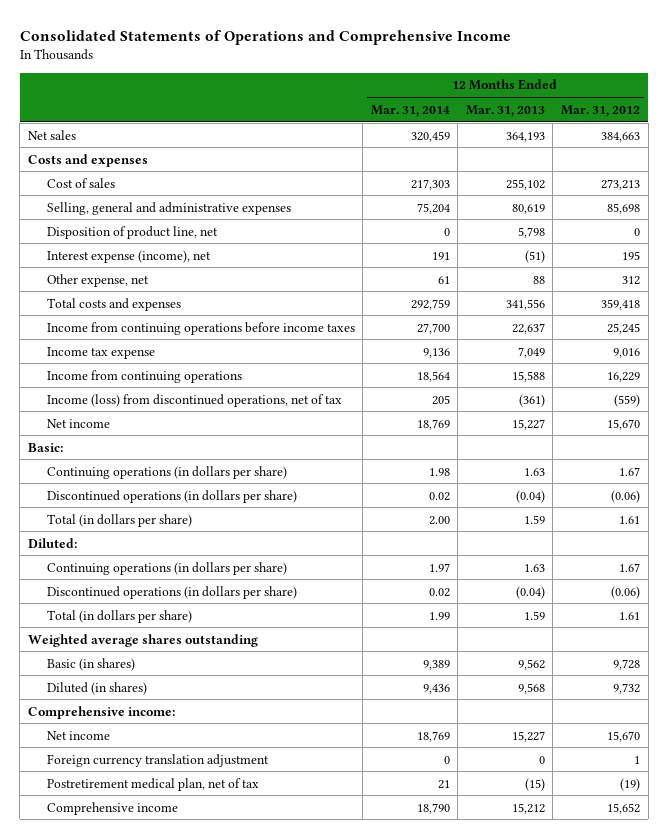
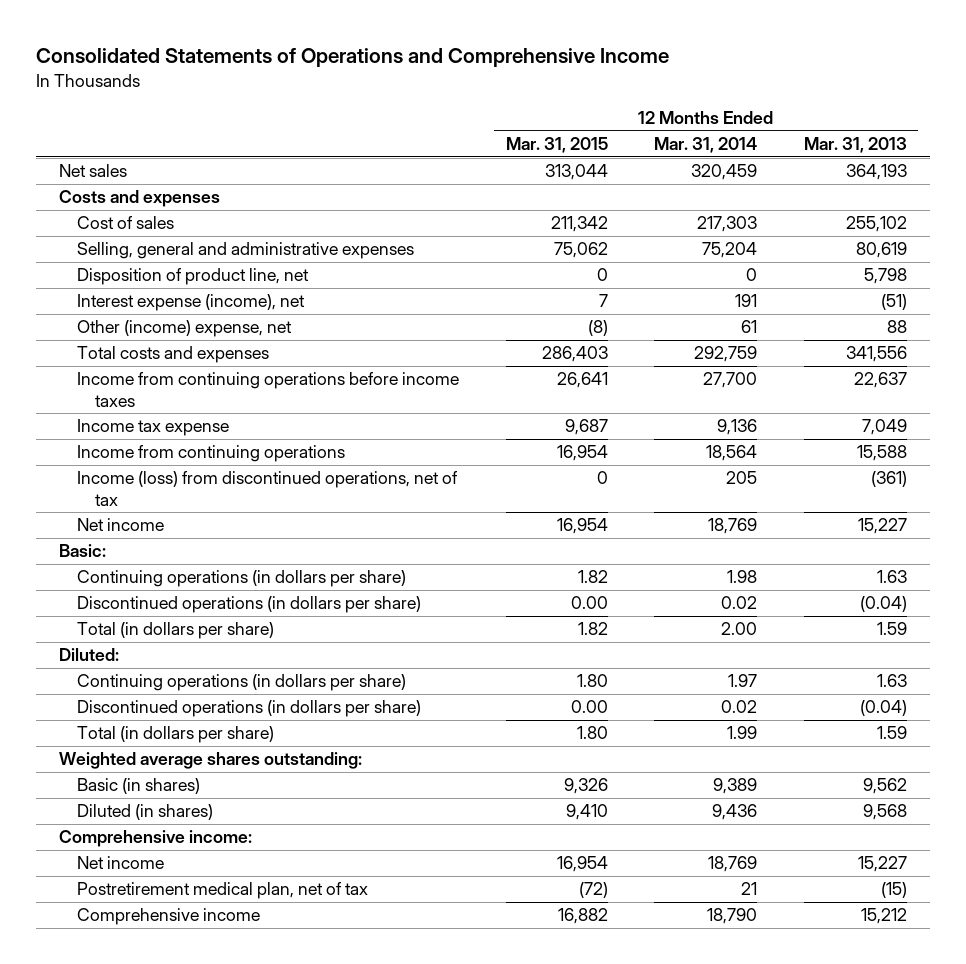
[560,104,640,117] Mar. 31, 2012 -> none
none -> [505,137,608,154] Mar. 31, 2015
[46,273,149,287] Other expense, net -> [77,320,293,338] Other (income) expense, net
[28,633,259,647] Weighted average shares outstanding -> [59,752,363,770] Weighted average shares outstanding:
[46,753,269,767] Foreign currency translation adjustment -> none

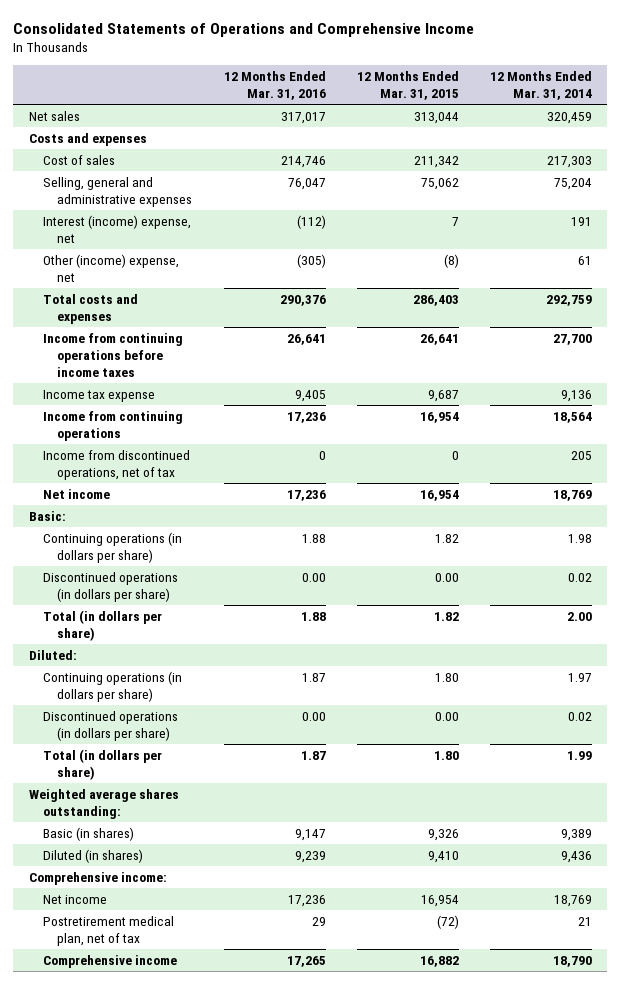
[803,137,907,154] Mar. 31, 2013 -> none
none -> [223,70,326,100] 12 Months Ended Mar. 31, 2016
[77,268,310,286] Disposition of product line, net -> none
[77,294,306,312] Interest expense (income), net -> [43,214,192,243] Interest (income) expense, net
[77,471,459,506] Income (loss) from discontinued operations, net of tax -> [43,449,191,480] Income from discontinued operations, net of tax

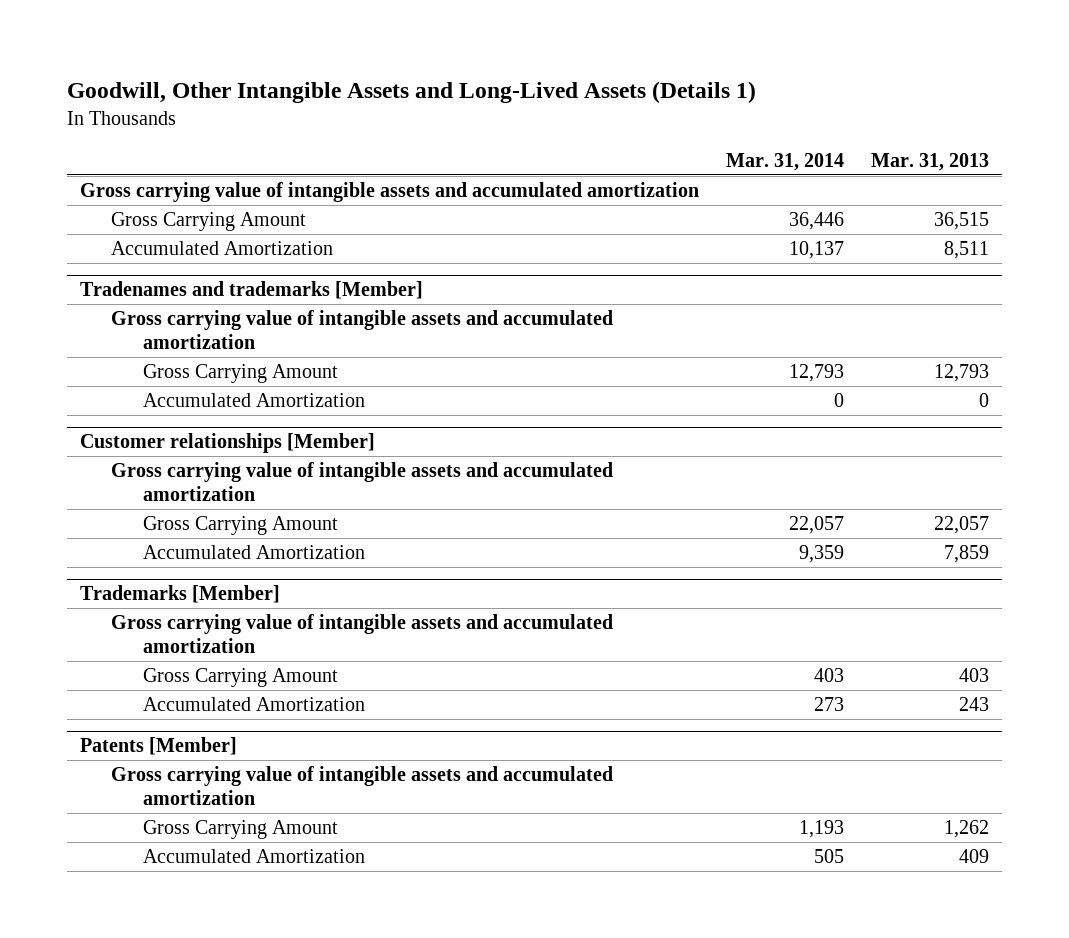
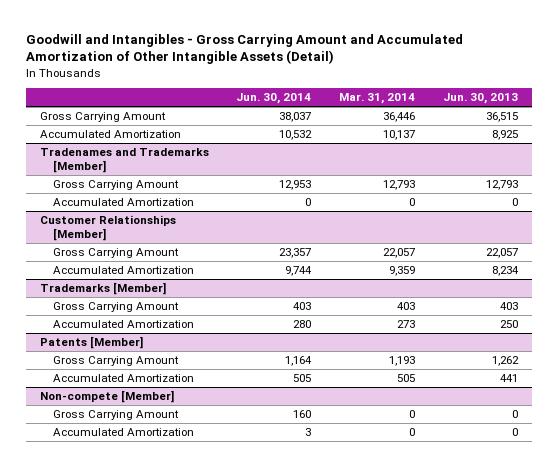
[66,80,756,103] Goodwill, Other Intangible Assets and Long-Lived Assets (Details 1) -> [25,33,463,65] Goodwill and Intangibles - Gross Carrying Amount and Accumulated Amortization of Other Intangible Assets (Detail)
[870,152,989,171] Mar. 31, 2013 -> none
none -> [236,93,312,105] Jun. 30, 2014
none -> [442,93,518,105] Jun. 30, 2013
[80,182,700,203] Gross carrying value of intangible assets and accumulated amortization -> none
[111,310,614,350] Gross carrying value of intangible assets and accumulated amortization -> none
[80,281,424,300] Tradenames and trademarks [Member] -> [39,147,209,174] Tradenames and Trademarks [Member]
[111,462,614,502] Gross carrying value of intangible assets and accumulated amortization -> none
[80,433,376,454] Customer relationships [Member] -> [39,214,176,242] Customer Relationships [Member]
[111,614,614,654] Gross carrying value of intangible assets and accumulated amortization -> none
[111,766,614,806] Gross carrying value of intangible assets and accumulated amortization -> none
none -> [39,389,174,403] Non-compete [Member]
none -> [53,409,180,420] Gross Carrying Amount
none -> [53,427,195,436] Accumulated Amortization

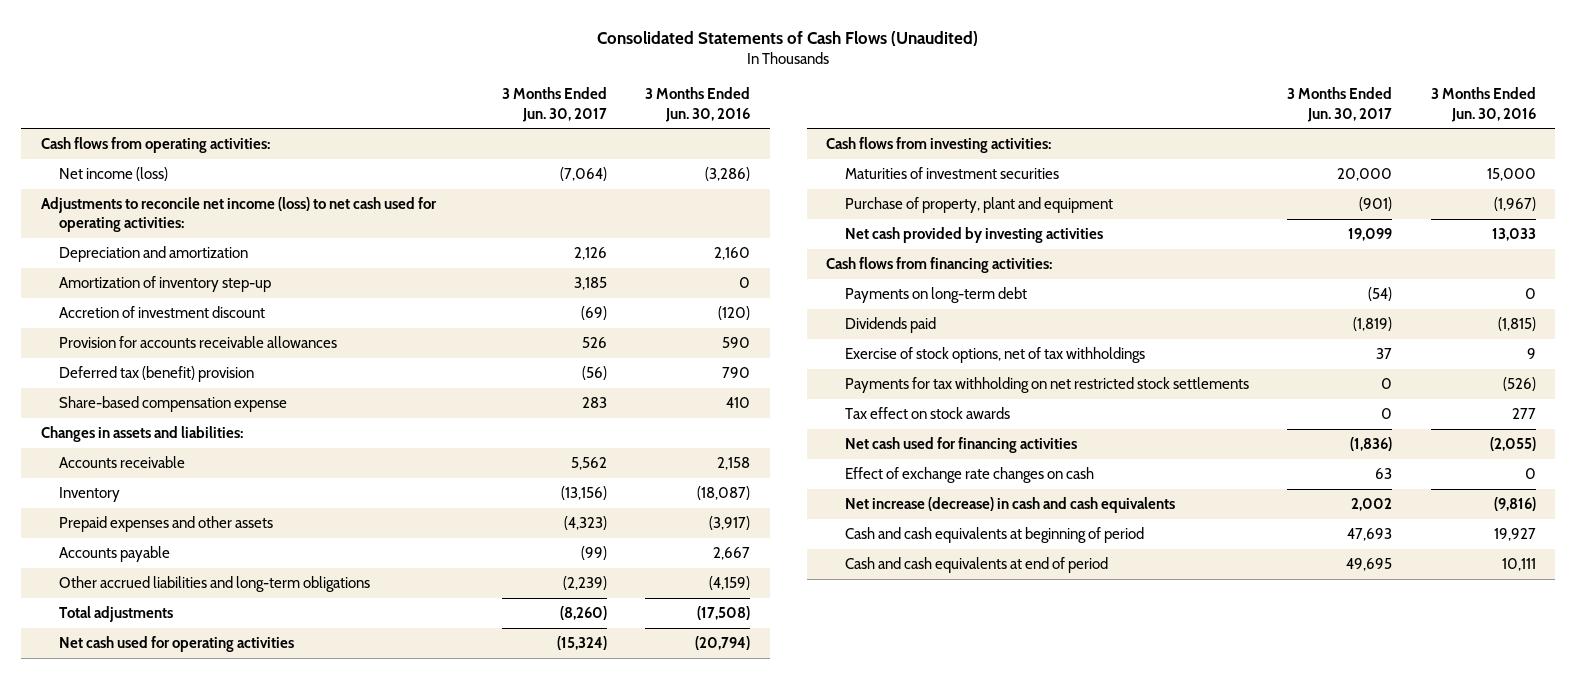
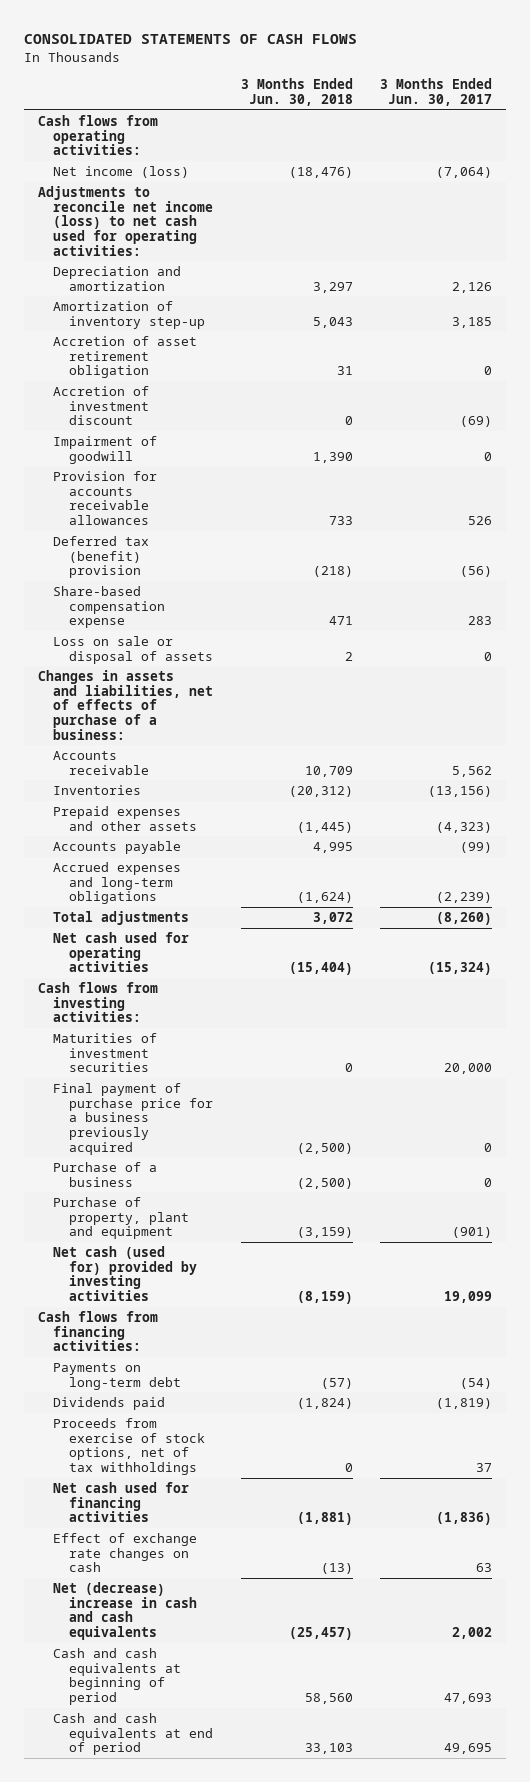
[597,31,979,47] Consolidated Statements of Cash Flows (Unaudited) -> [24,34,358,45] CONSOLIDATED STATEMENTS OF CASH FLOWS
[645,87,751,122] 3 Months Ended Jun. 30, 2016 -> none
none -> [240,78,353,107] 3 Months Ended Jun. 30, 2018
none -> [53,335,198,379] Accretion of asset retirement obligation
none -> [53,435,158,464] Impairment of goodwill
none -> [53,635,213,664] Loss on sale or disposal of assets
[40,426,243,443] Changes in assets and liabilities: -> [38,669,214,740] Changes in assets and liabilities, net of effects of purchase of a business:
[59,487,121,503] Inventory -> [53,784,142,795] Inventories
[59,576,371,593] Other accrued liabilities and long-term obligations -> [53,861,182,905] Accrued expenses and long-term obligations
none -> [53,1082,213,1155] Final payment of purchase price for a business previously acquired
none -> [53,1161,158,1187] Purchase of a business
[844,227,1103,244] Net cash provided by investing activities -> [53,1245,197,1302] Net cash (used for) provided by investing activities
[844,377,1249,394] Payments for tax withholding on net restricted stock settlements -> none
[844,407,1010,420] Tax effect on stock awards -> none
[844,347,1145,364] Exercise of stock options, net of tax withholdings -> [53,1417,205,1476] Proceeds from exercise of stock options, net of tax withholdings
[844,497,1175,514] Net increase (decrease) in cash and cash equivalents -> [53,1581,197,1641] Net (decrease) increase in cash and cash equivalents

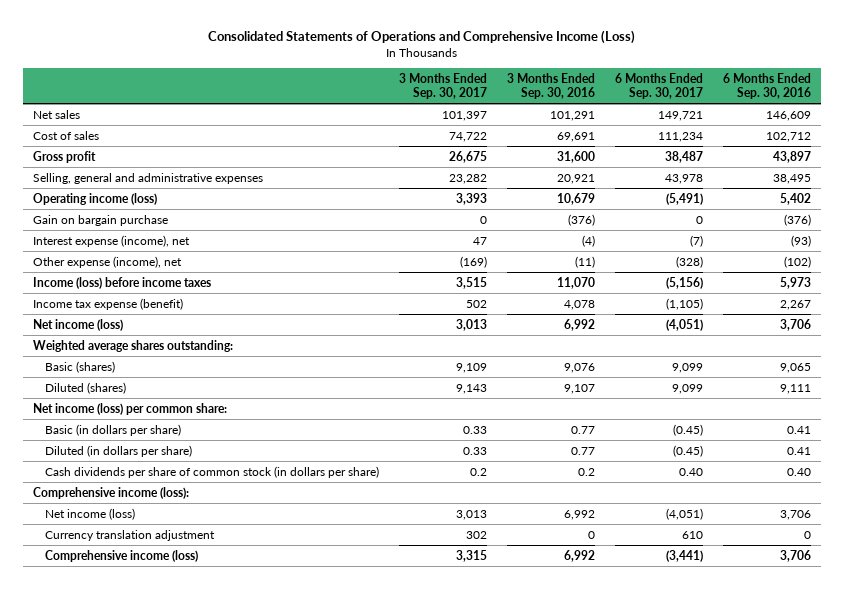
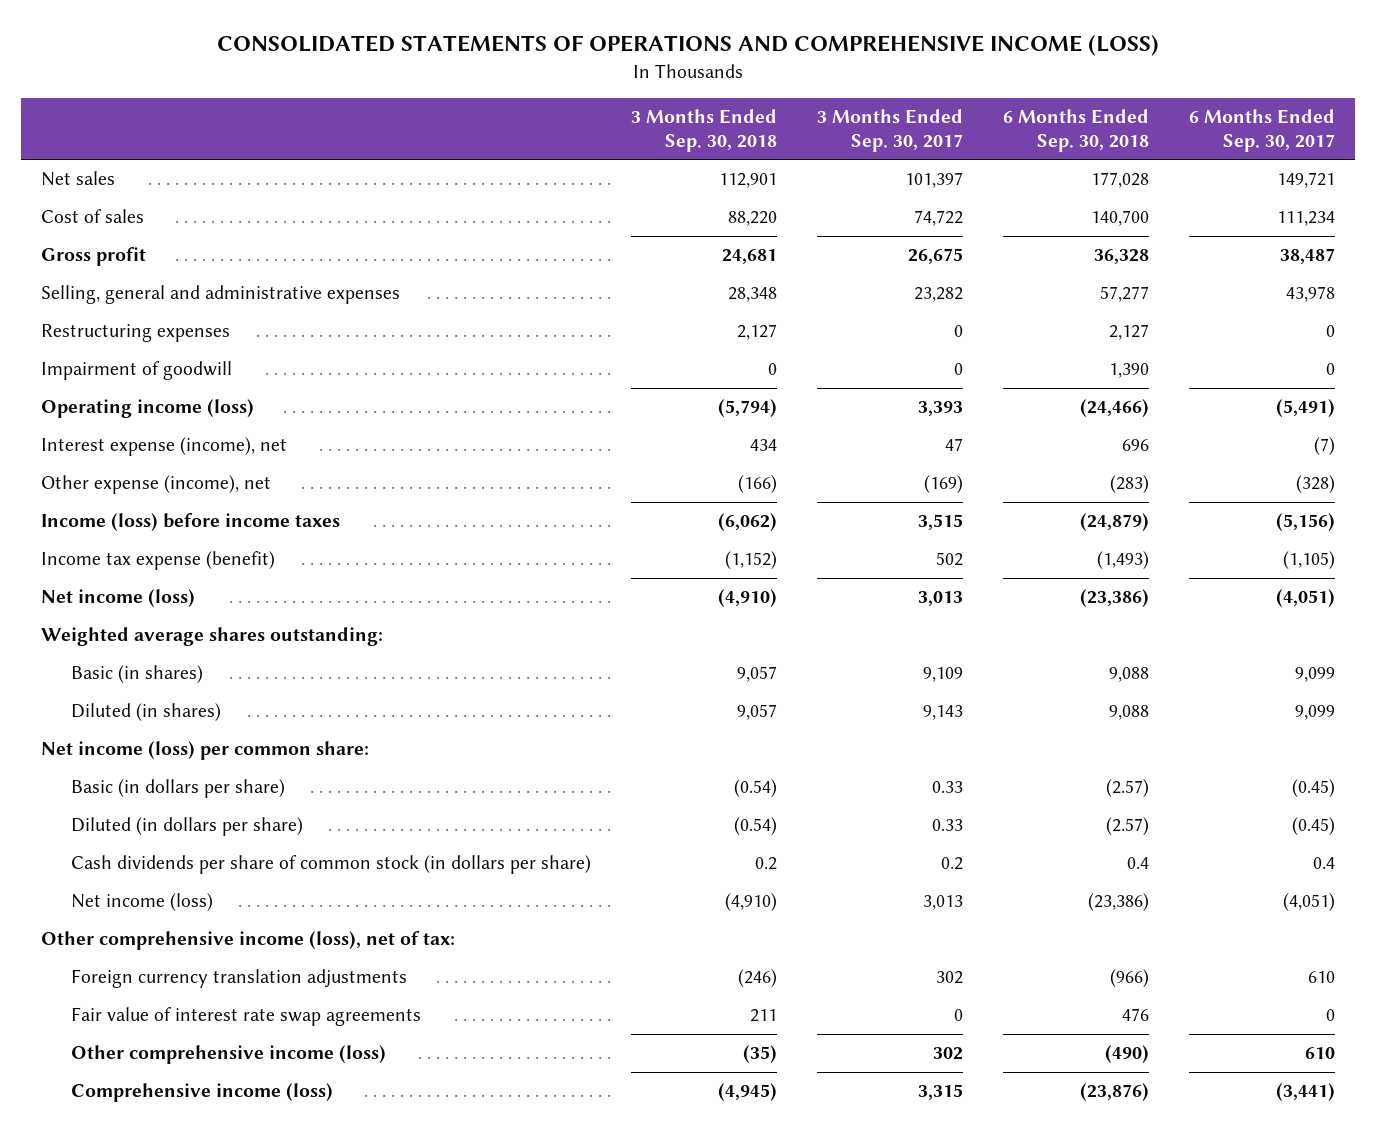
[207,30,635,45] Consolidated Statements of Operations and Comprehensive Income (Loss) -> [216,35,1159,57] CONSOLIDATED STATEMENTS OF OPERATIONS AND COMPREHENSIVE INCOME (LOSS)
[507,73,596,99] 3 Months Ended Sep. 30, 2016 -> none
[722,73,811,99] 6 Months Ended Sep. 30, 2016 -> none
none -> [630,109,777,152] 3 Months Ended Sep. 30, 2018
none -> [1002,109,1149,152] 6 Months Ended Sep. 30, 2018
none -> [40,324,230,343] Restructuring expenses
none -> [40,361,232,381] Impairment of goodwill
[33,214,169,226] Gain on bargain purchase -> none
[45,360,116,373] Basic (shares) -> [70,665,203,684] Basic (in shares)
[45,381,127,394] Diluted (shares) -> [70,703,221,722] Diluted (in shares)
[33,486,190,499] Comprehensive income (loss): -> none
[678,467,703,476] 0.40 -> [1312,857,1335,870] 0.4
none -> [40,931,455,951] Other comprehensive income (loss), net of tax:
[45,529,216,541] Currency translation adjustment -> [70,969,407,989] Foreign currency translation adjustments
none -> [70,1007,421,1027] Fair value of interest rate swap agreements
none -> [70,1045,386,1065] Other comprehensive income (loss)

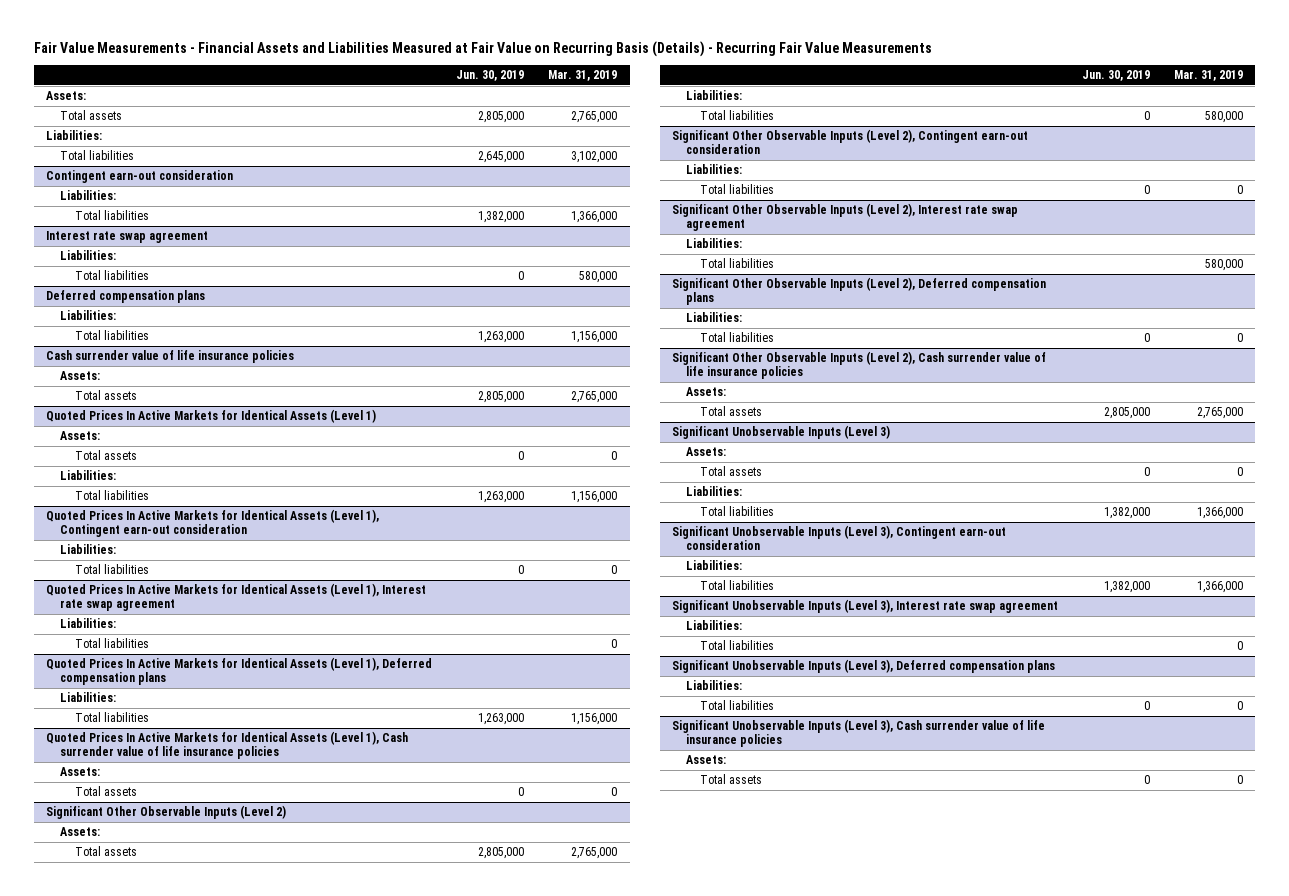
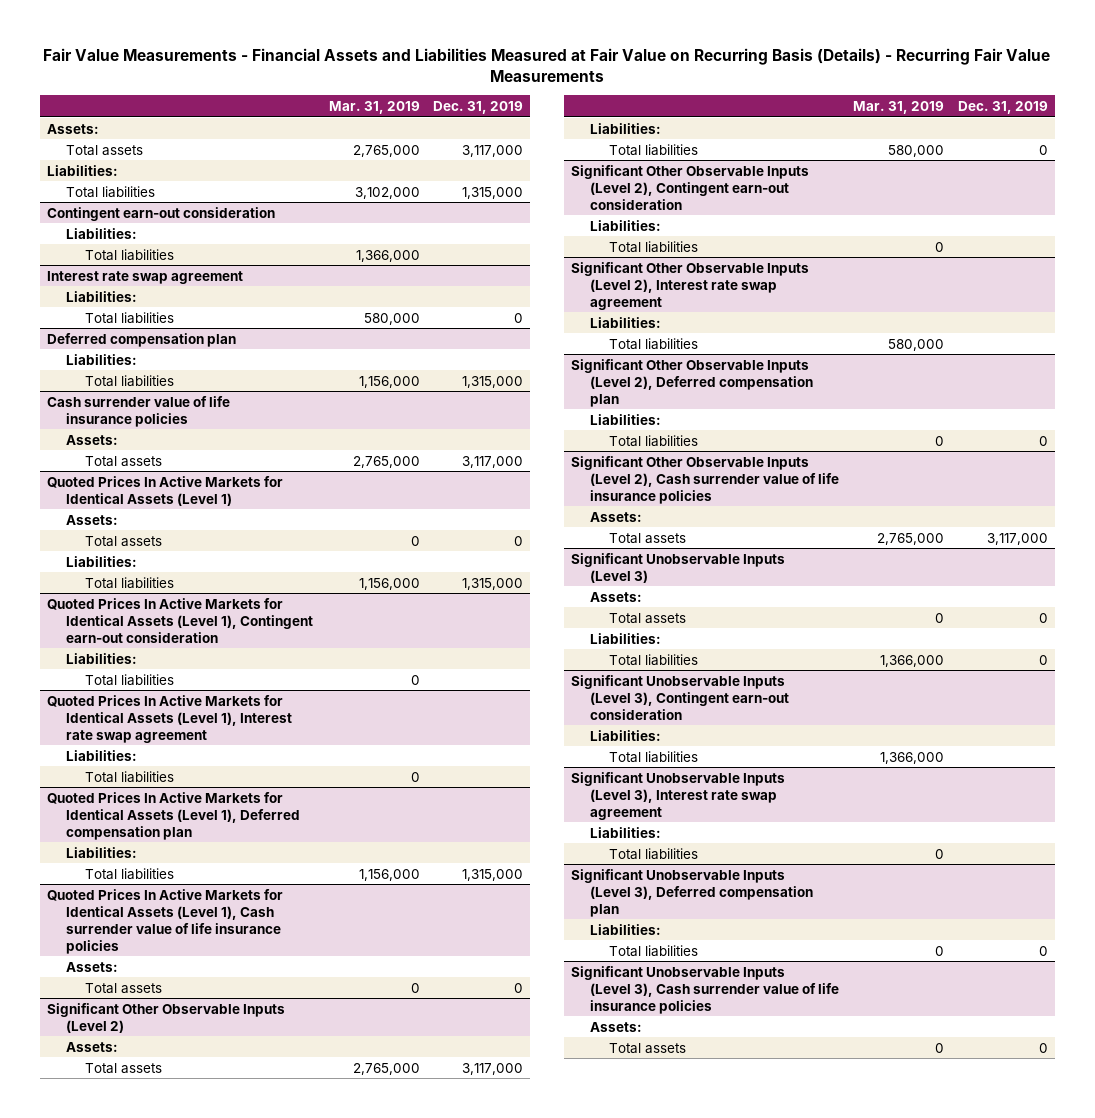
[456,69,525,81] Jun. 30, 2019 -> none
none -> [433,100,524,114] Dec. 31, 2019
[45,290,205,304] Deferred compensation plans -> [46,332,236,347] Deferred compensation plan
[45,657,432,686] Quoted Prices In Active Markets for Identical Assets (Level 1), Deferred compensation plans -> [46,791,300,840] Quoted Prices In Active Markets for Identical Assets (Level 1), Deferred compensation plan
[671,277,1046,306] Significant Other Observable Inputs (Level 2), Deferred compensation plans -> [571,358,814,407] Significant Other Observable Inputs (Level 2), Deferred compensation plan
[671,659,1055,674] Significant Unobservable Inputs (Level 3), Deferred compensation plans -> [571,868,814,917] Significant Unobservable Inputs (Level 3), Deferred compensation plan

